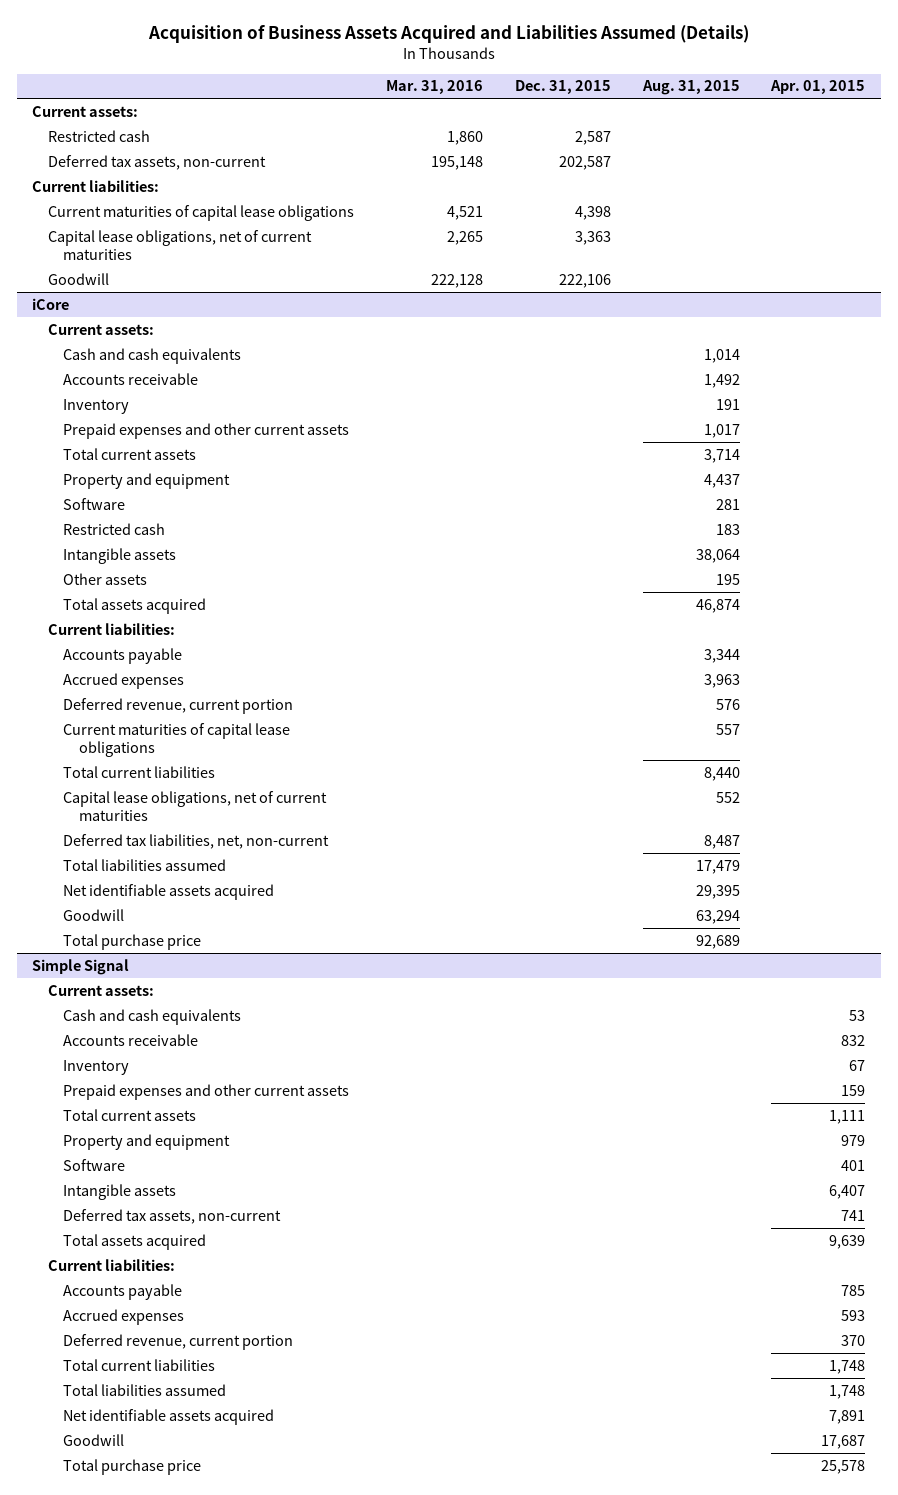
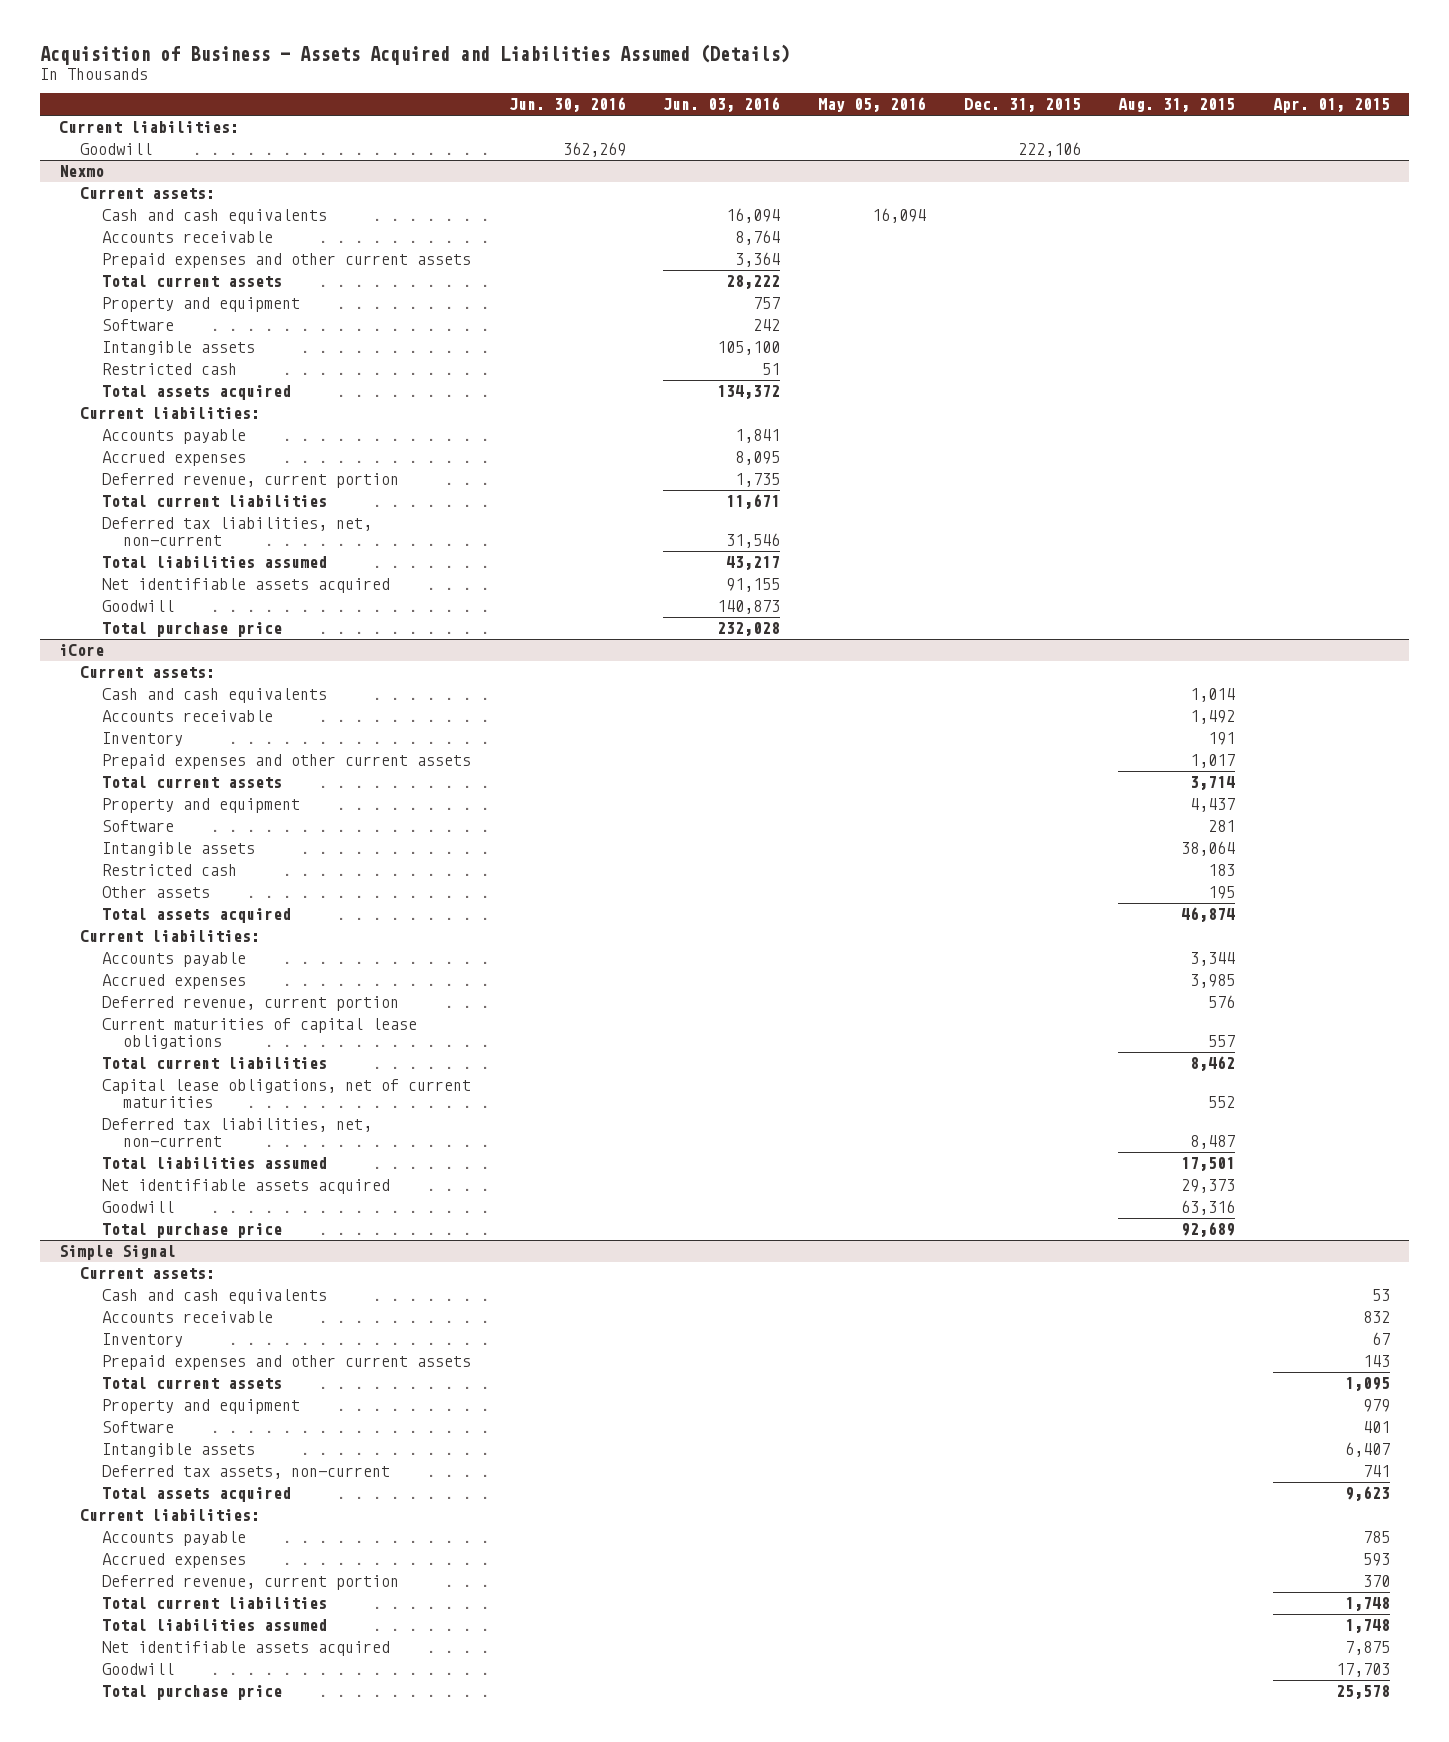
[147,25,749,44] Acquisition of Business Assets Acquired and Liabilities Assumed (Details) -> [40,44,791,66] Acquisition of Business - Assets Acquired and Liabilities Assumed (Details)
[385,80,483,95] Mar. 31, 2016 -> none
none -> [508,97,626,113] Jun. 30, 2016
none -> [663,97,781,113] Jun. 03, 2016
none -> [818,97,927,113] May 05, 2016
[32,105,139,117] Current assets: -> none
[47,129,150,142] Restricted cash -> none
[47,154,266,170] Deferred tax assets, non-current -> none
[47,204,354,221] Current maturities of capital lease obligations -> none
[47,229,312,260] Capital lease obligations, net of current maturities -> none
none -> [58,165,104,178] Nexmo
none -> [80,187,216,200] Current assets:
none -> [101,209,327,225] Cash and cash equivalents
none -> [101,231,273,244] Accounts receivable
none -> [101,253,471,269] Prepaid expenses and other current assets
none -> [101,275,282,288] Total current assets
none -> [101,297,300,313] Property and equipment
none -> [101,319,174,332] Software
none -> [101,341,255,356] Intangible assets
none -> [101,363,237,376] Restricted cash
none -> [101,385,291,401] Total assets acquired
none -> [80,407,261,420] Current liabilities:
none -> [101,429,246,445] Accounts payable
none -> [101,451,246,467] Accrued expenses
none -> [101,473,399,489] Deferred revenue, current portion
none -> [101,495,327,508] Total current liabilities
none -> [101,517,372,547] Deferred tax liabilities, net, non-current
none -> [101,556,327,569] Total liabilities assumed
none -> [101,578,390,594] Net identifiable assets acquired
none -> [101,600,174,613] Goodwill
none -> [101,622,282,638] Total purchase price
[63,522,166,535] Restricted cash -> [101,864,237,877] Restricted cash
[703,673,740,688] 3,963 -> [1190,974,1236,989] 3,985
[703,766,740,781] 8,440 -> [1190,1056,1236,1072] 8,462
[695,859,740,874] 17,479 -> [1181,1157,1236,1172] 17,501
[695,884,740,899] 29,395 -> [1181,1179,1236,1194] 29,373
[695,909,740,924] 63,294 -> [1181,1200,1236,1216] 63,316
[841,1084,866,1096] 159 -> [1363,1355,1391,1368] 143
[829,1109,866,1124] 1,111 -> [1345,1377,1391,1392] 1,095
[829,1234,866,1249] 9,639 -> [1345,1486,1391,1502] 9,623
[829,1409,866,1424] 7,891 -> [1345,1641,1391,1656] 7,875
[821,1434,866,1449] 17,687 -> [1336,1663,1391,1678] 17,703

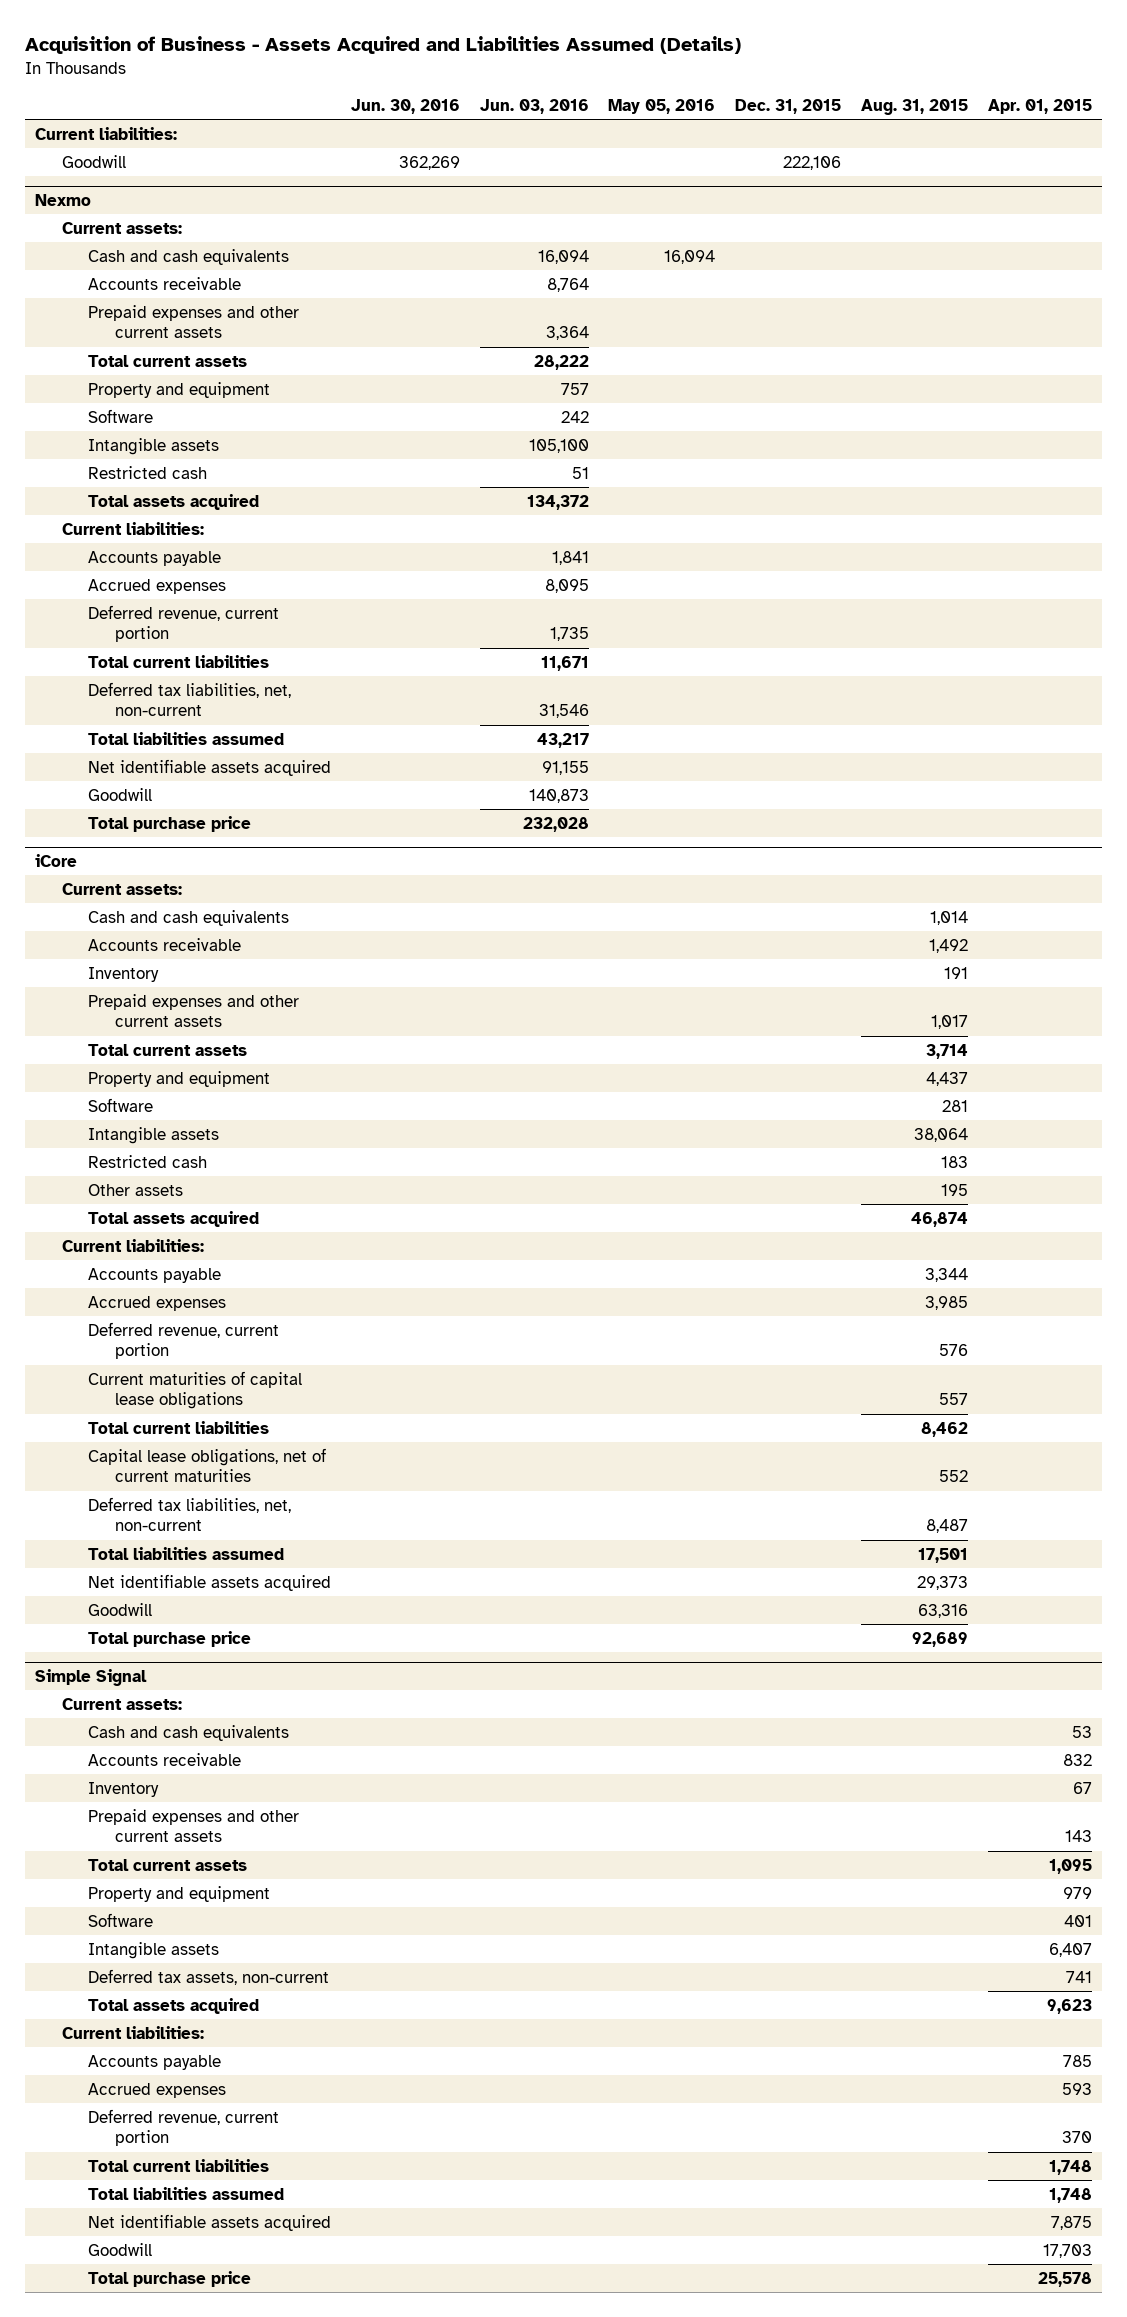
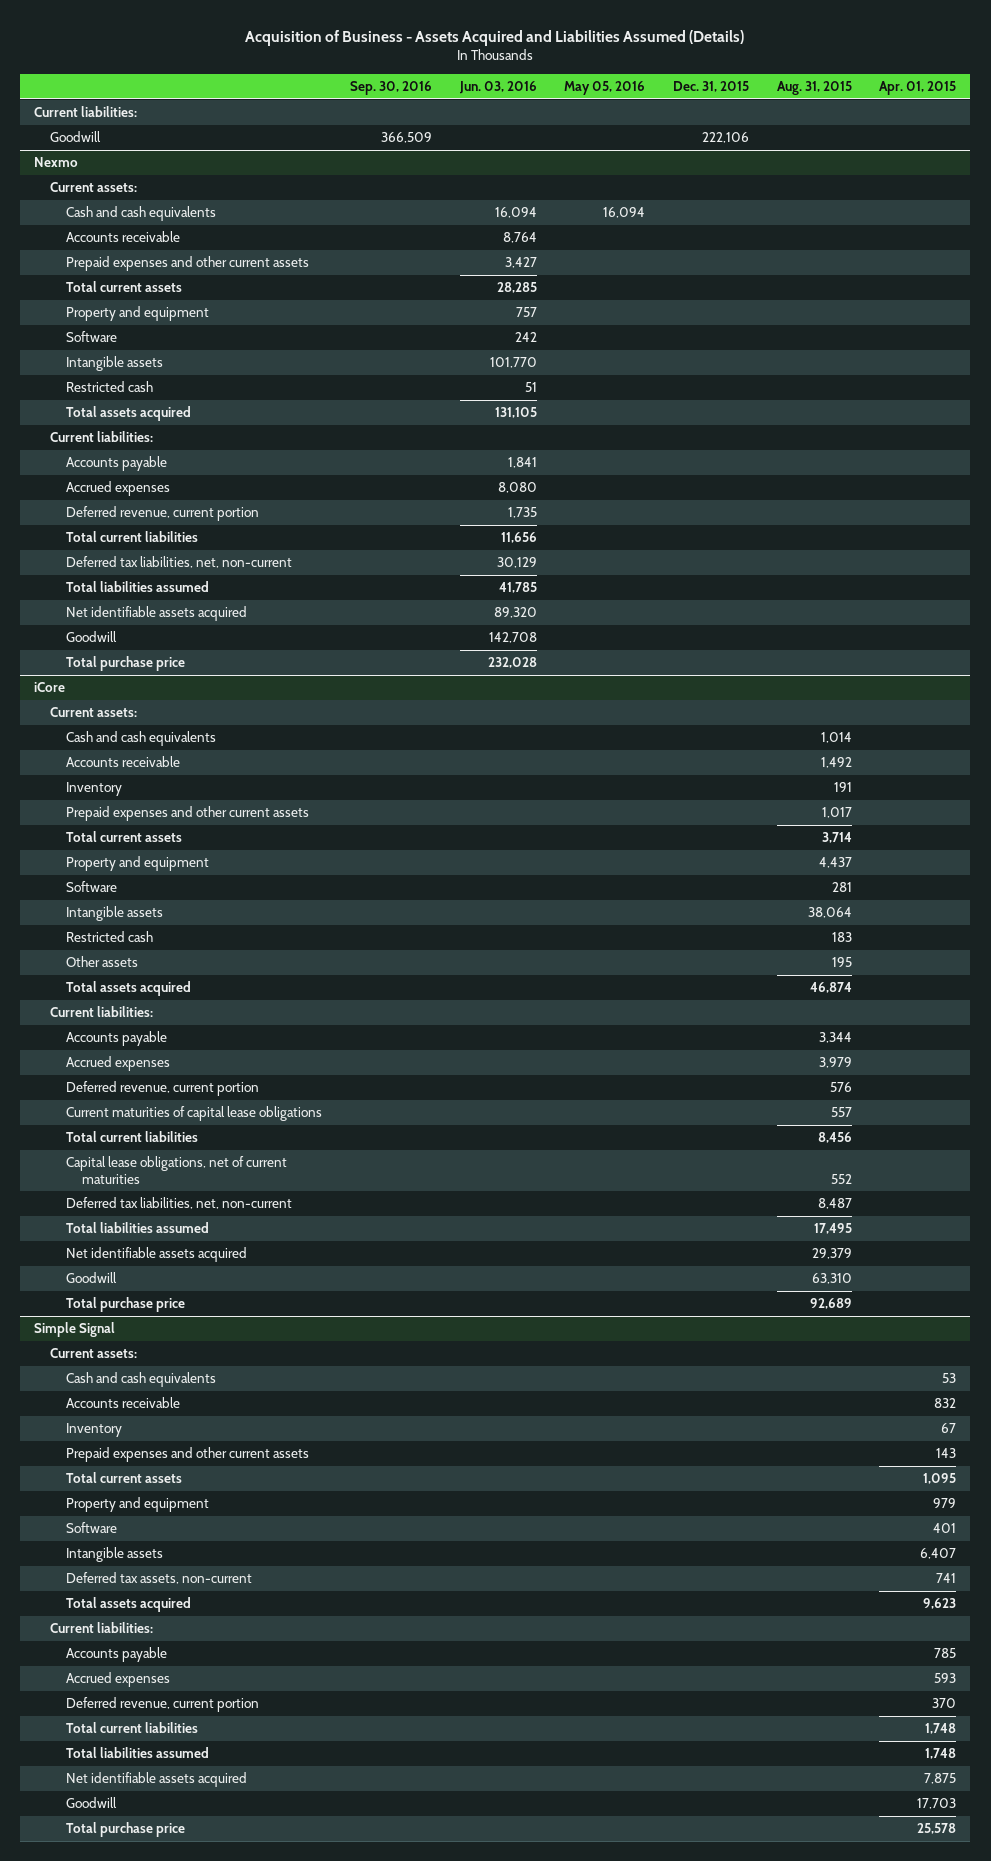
[350,99,460,115] Jun. 30, 2016 -> none
none -> [349,81,432,96] Sep. 30, 2016
[545,326,589,341] 3,364 -> [504,257,537,269] 3,427
[533,354,589,370] 28,222 -> [496,282,537,294] 28,285
[528,438,589,453] 105,100 -> [489,357,537,369] 101,770
[526,494,589,510] 134,372 -> [494,407,537,419] 131,105
[544,578,589,593] 8,095 -> [497,482,537,494] 8,080
[540,655,589,671] 11,671 -> [500,532,537,544] 11,656
[538,704,589,719] 31,546 -> [496,557,537,569] 30,129
[536,732,589,748] 43,217 -> [498,582,537,594] 41,785
[541,760,589,775] 91,155 -> [493,607,537,619] 89,320
[528,788,589,803] 140,873 -> [488,632,537,644] 142,708
[925,1295,969,1310] 3,985 -> [818,1057,852,1069] 3,979
[921,1421,969,1437] 8,462 -> [817,1132,852,1144] 8,456
[918,1547,969,1563] 17,501 -> [813,1223,852,1235] 17,495
[917,1575,969,1590] 29,373 -> [811,1248,852,1260] 29,379
[918,1603,969,1618] 63,316 -> [811,1273,852,1285] 63,310

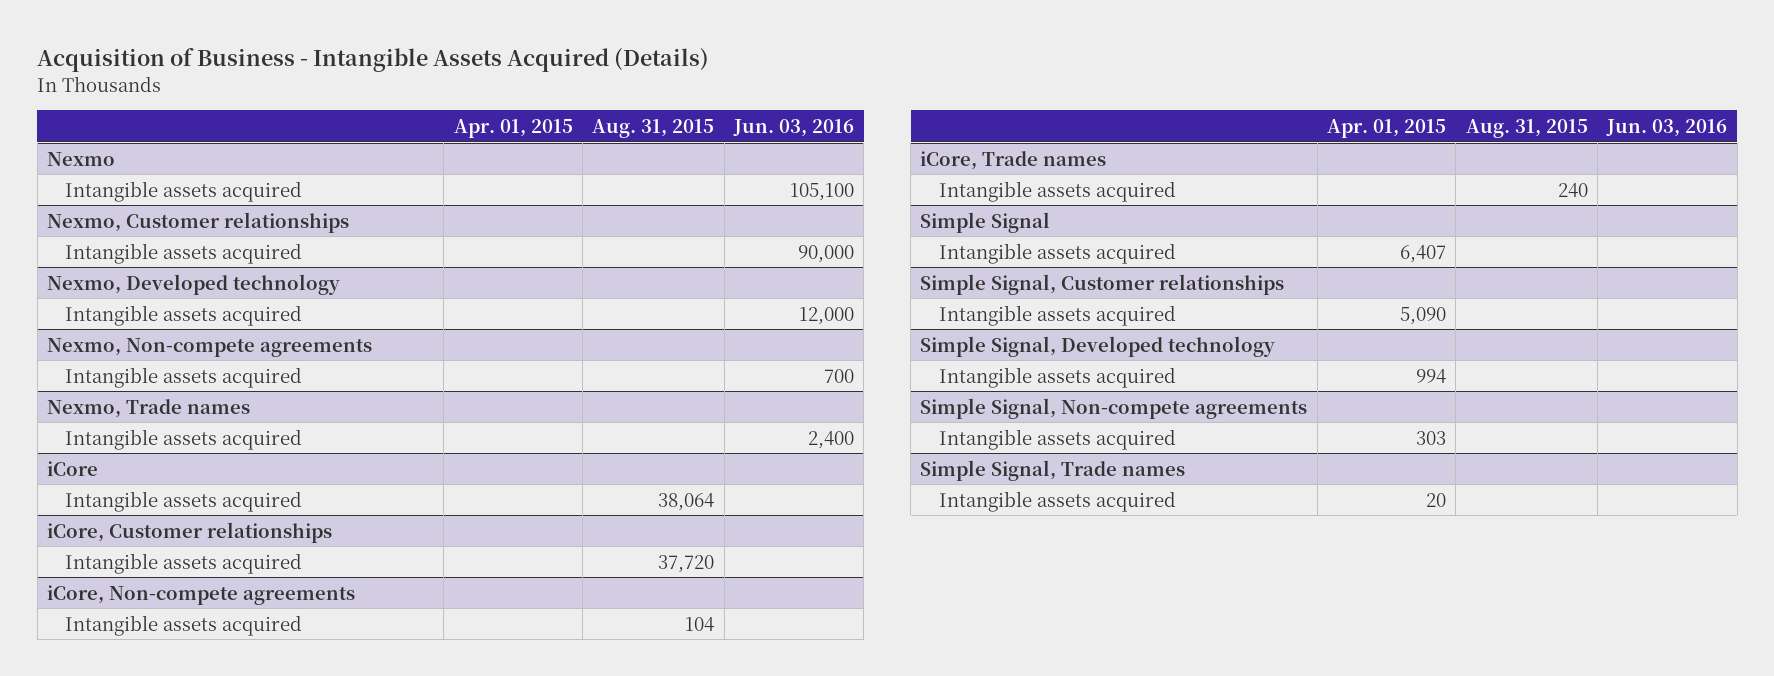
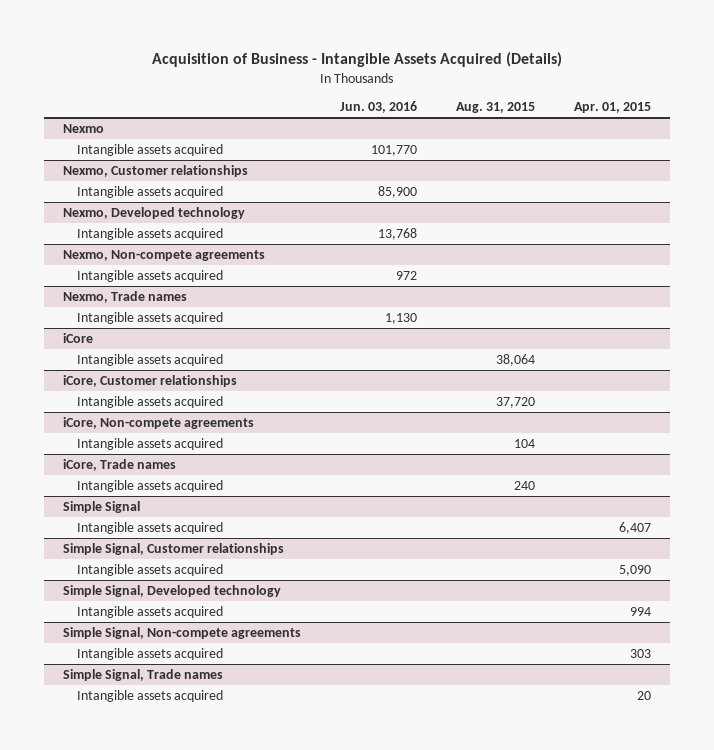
[789,182,854,201] 105,100 -> [370,145,417,157] 101,770
[797,244,854,263] 90,000 -> [377,186,417,199] 85,900
[798,306,854,325] 12,000 -> [377,228,417,241] 13,768
[823,368,854,383] 700 -> [395,271,417,281] 972
[807,430,854,449] 2,400 -> [384,313,417,325] 1,130

